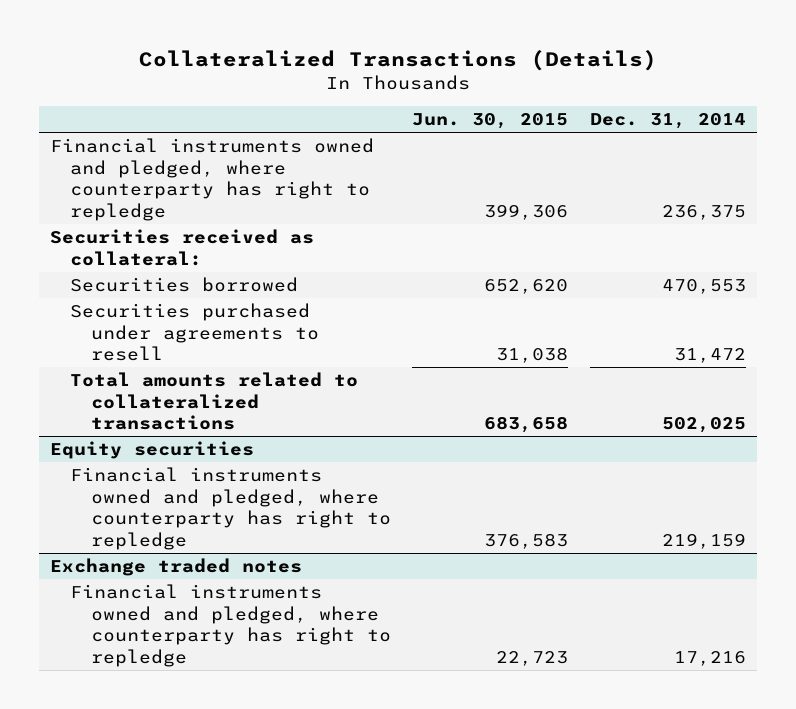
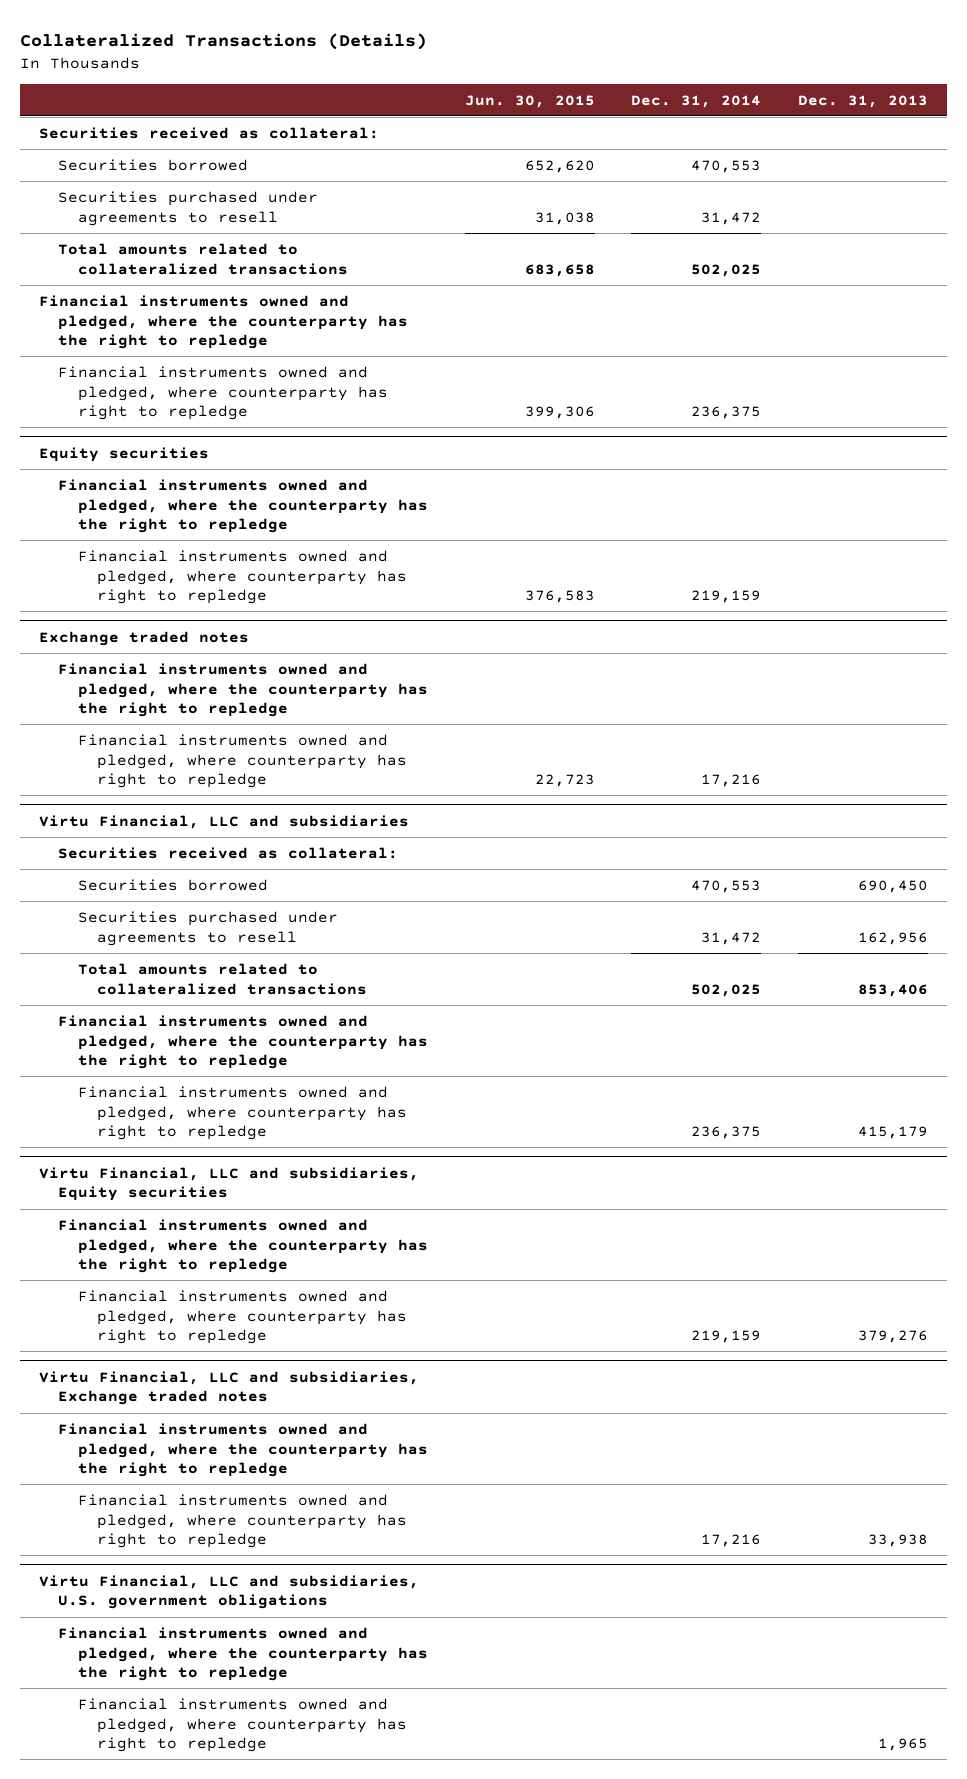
none -> [798,94,929,108] Dec. 31, 2013
none -> [38,294,409,350] Financial instruments owned and pledged, where the counterparty has the right to repledge
[49,138,374,221] Financial instruments owned and pledged, where counterparty has right to repledge -> [58,365,388,421] Financial instruments owned and pledged, where counterparty has right to repledge
none -> [58,478,428,534] Financial instruments owned and pledged, where the counterparty has the right to repledge
none -> [58,662,428,718] Financial instruments owned and pledged, where the counterparty has the right to repledge
none -> [38,814,409,829] Virtu Financial, LLC and subsidiaries
none -> [58,846,399,859] Securities received as collateral:
none -> [77,878,268,891] Securities borrowed
none -> [77,910,338,946] Securities purchased under agreements to resell
none -> [77,962,368,995] Total amounts related to collateralized transactions
none -> [58,1014,428,1070] Financial instruments owned and pledged, where the counterparty has the right to repledge
none -> [77,1085,408,1141] Financial instruments owned and pledged, where counterparty has right to repledge
none -> [38,1166,419,1202] Virtu Financial, LLC and subsidiaries, Equity securities
none -> [58,1218,428,1274] Financial instruments owned and pledged, where the counterparty has the right to repledge
none -> [77,1289,408,1345] Financial instruments owned and pledged, where counterparty has right to repledge
none -> [38,1370,419,1406] Virtu Financial, LLC and subsidiaries, Exchange traded notes
none -> [58,1422,428,1478] Financial instruments owned and pledged, where the counterparty has the right to repledge
none -> [77,1493,408,1549] Financial instruments owned and pledged, where counterparty has right to repledge
none -> [38,1574,419,1610] Virtu Financial, LLC and subsidiaries, U.S. government obligations
none -> [58,1626,428,1682] Financial instruments owned and pledged, where the counterparty has the right to repledge
none -> [77,1697,408,1753] Financial instruments owned and pledged, where counterparty has right to repledge

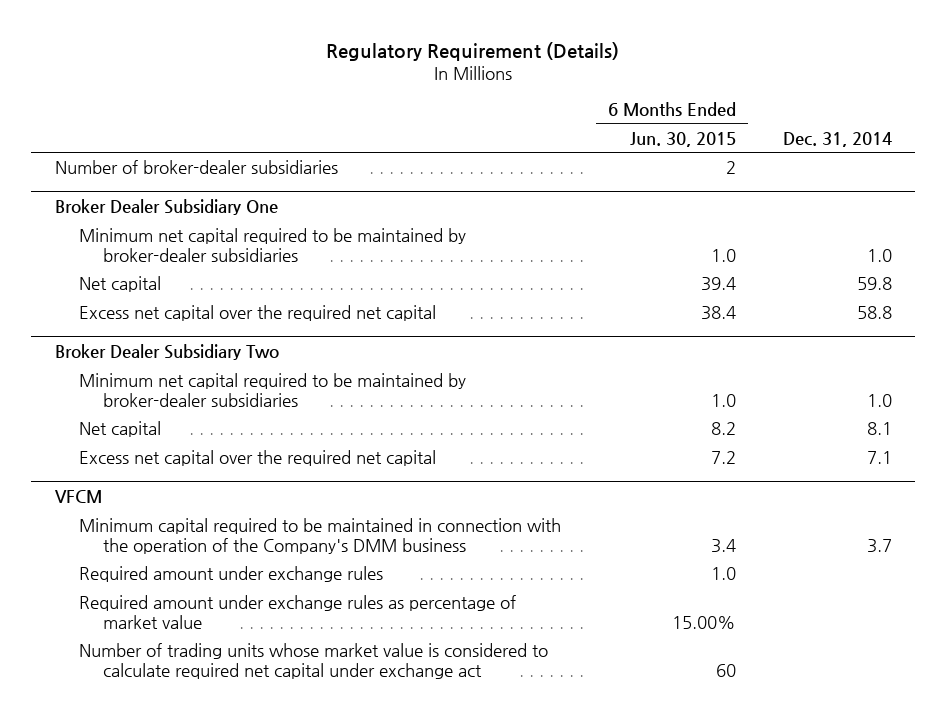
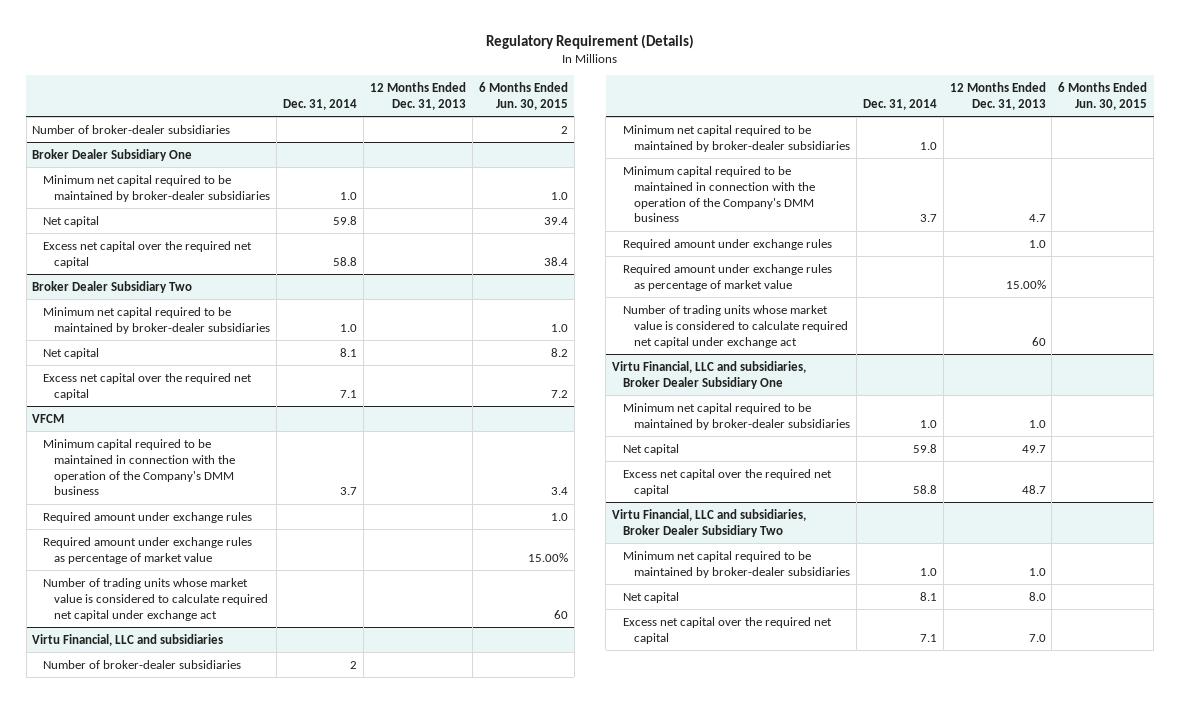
none -> [370,81,467,110] 12 Months Ended Dec. 31, 2013
none -> [32,633,224,646] Virtu Financial, LLC and subsidiaries
none -> [43,659,242,669] Number of broker-dealer subsidiaries
none -> [623,124,850,152] Minimum net capital required to be maintained by broker-dealer subsidiaries
none -> [623,165,815,223] Minimum capital required to be maintained in connection with the operation of the Company's DMM business
none -> [623,238,833,250] Required amount under exchange rules
none -> [623,263,833,291] Required amount under exchange rules as percentage of market value
none -> [623,304,848,348] Number of trading units whose market value is considered to calculate required net capital under exchange act
none -> [612,360,807,389] Virtu Financial, LLC and subsidiaries, Broker Dealer Subsidiary One
none -> [623,402,850,430] Minimum net capital required to be maintained by broker-dealer subsidiaries
none -> [623,443,680,455] Net capital
none -> [623,468,833,496] Excess net capital over the required net capital
none -> [612,508,807,537] Virtu Financial, LLC and subsidiaries, Broker Dealer Subsidiary Two
none -> [623,550,850,578] Minimum net capital required to be maintained by broker-dealer subsidiaries
none -> [623,591,680,603] Net capital
none -> [623,616,833,644] Excess net capital over the required net capital

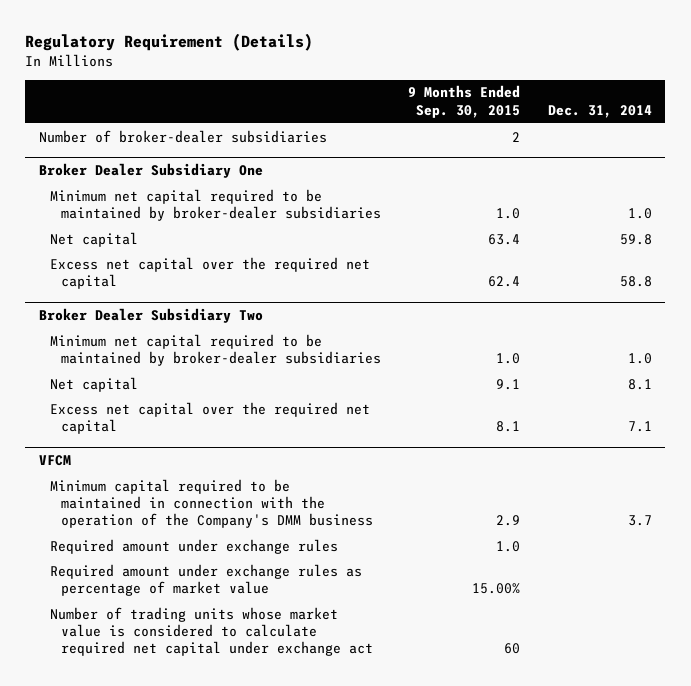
[370,81,467,110] 12 Months Ended Dec. 31, 2013 -> none
[478,81,568,110] 6 Months Ended Jun. 30, 2015 -> none
none -> [408,85,521,118] 9 Months Ended Sep. 30, 2015
[32,633,224,646] Virtu Financial, LLC and subsidiaries -> none
[43,659,242,669] Number of broker-dealer subsidiaries -> none
[623,124,850,152] Minimum net capital required to be maintained by broker-dealer subsidiaries -> none
[623,165,815,223] Minimum capital required to be maintained in connection with the operation of the Company's DMM business -> none
[623,238,833,250] Required amount under exchange rules -> none
[623,263,833,291] Required amount under exchange rules as percentage of market value -> none
[623,304,848,348] Number of trading units whose market value is considered to calculate required net capital under exchange act -> none
[612,360,807,389] Virtu Financial, LLC and subsidiaries, Broker Dealer Subsidiary One -> none
[623,402,850,430] Minimum net capital required to be maintained by broker-dealer subsidiaries -> none
[623,443,680,455] Net capital -> none
[623,468,833,496] Excess net capital over the required net capital -> none
[612,508,807,537] Virtu Financial, LLC and subsidiaries, Broker Dealer Subsidiary Two -> none
[623,550,850,578] Minimum net capital required to be maintained by broker-dealer subsidiaries -> none
[623,591,680,603] Net capital -> none
[623,616,833,644] Excess net capital over the required net capital -> none

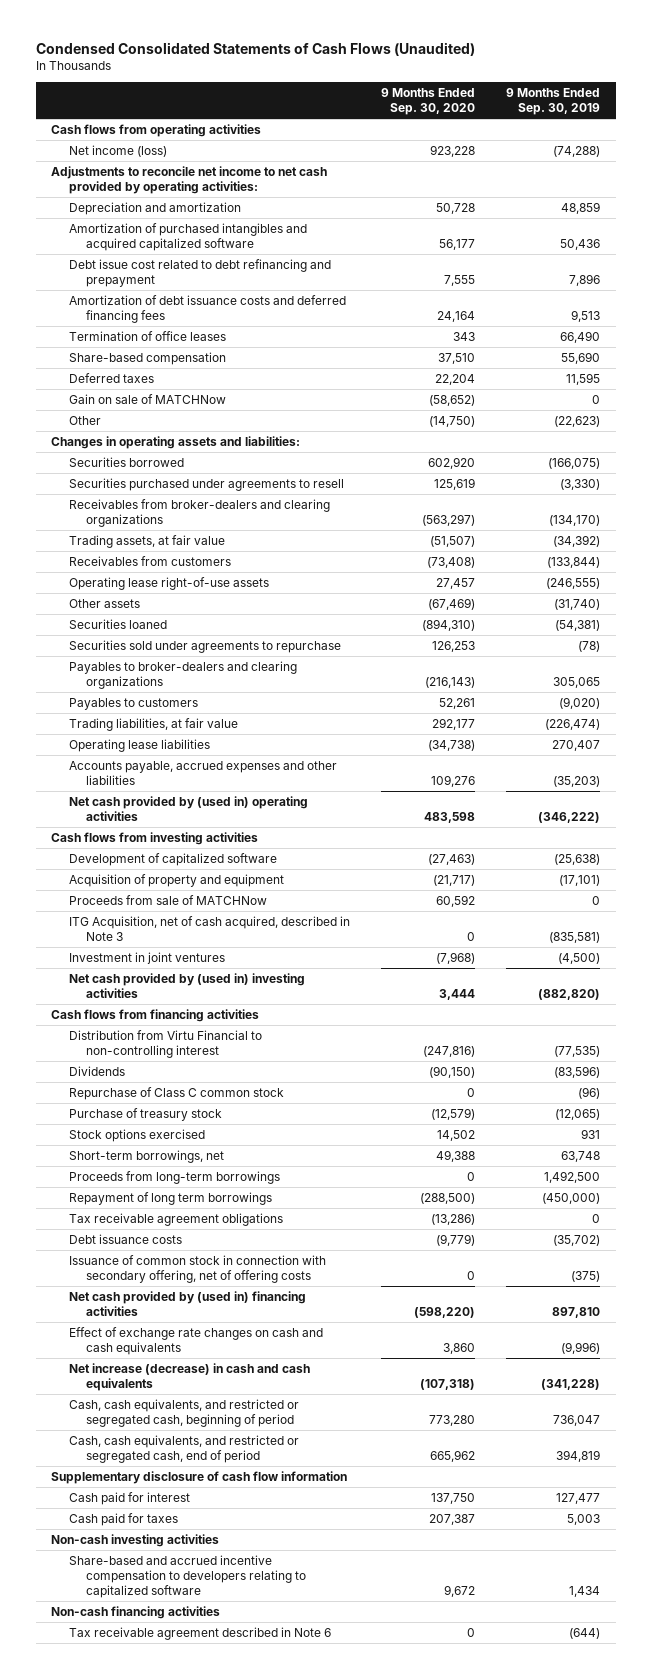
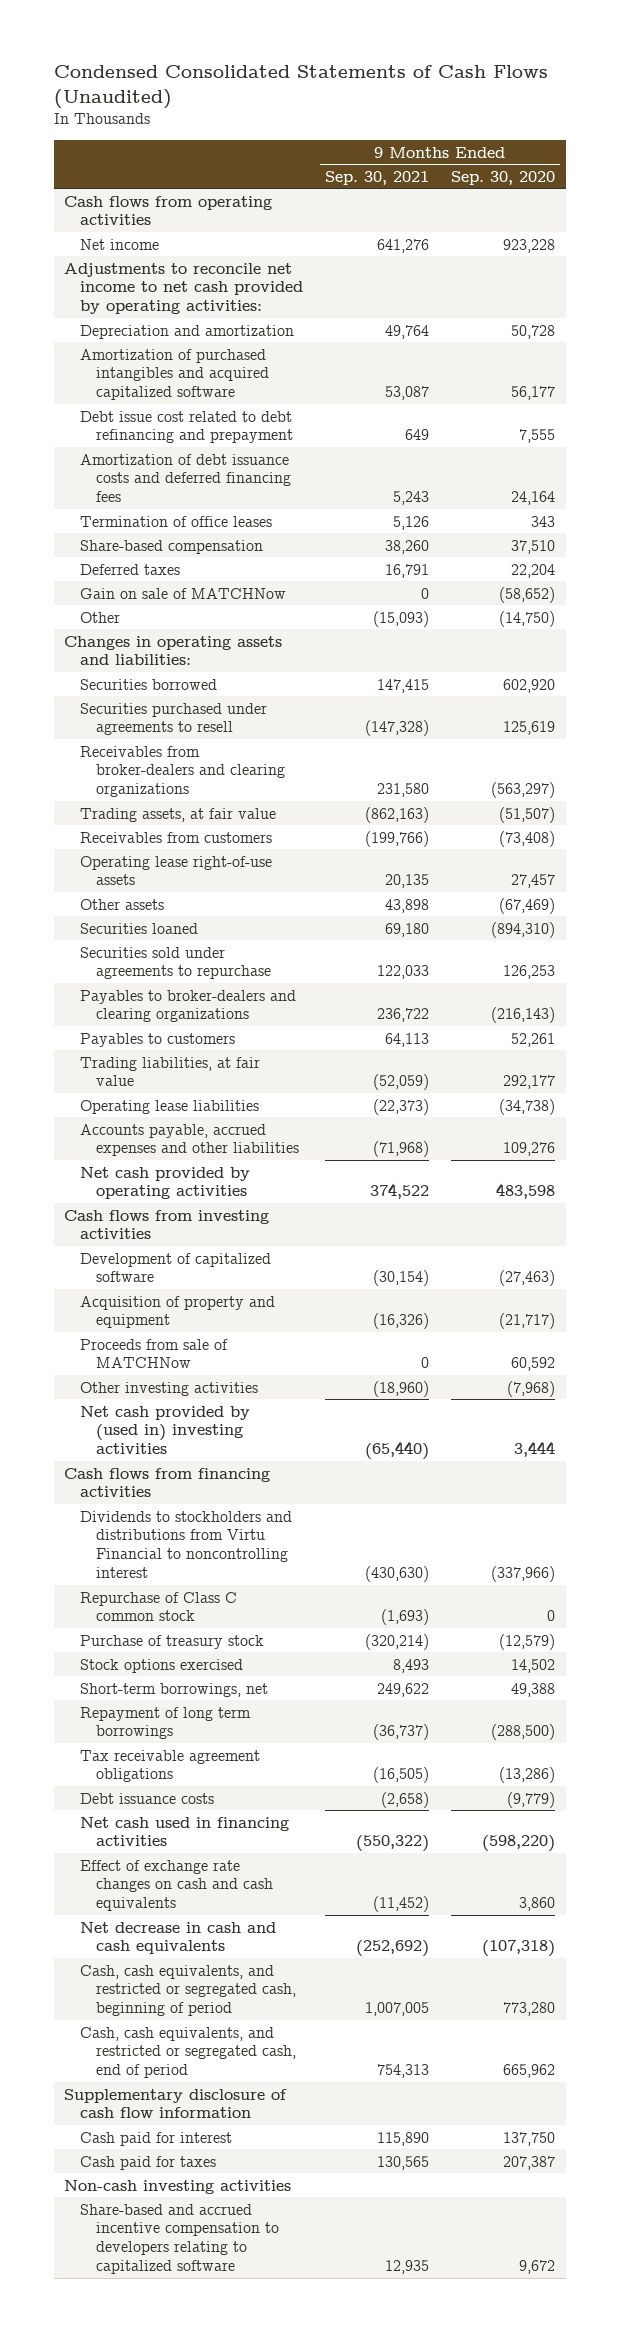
[506,88,601,116] 9 Months Ended Sep. 30, 2019 -> none
none -> [325,170,430,185] Sep. 30, 2021
[68,144,167,157] Net income (loss) -> [80,238,160,250] Net income
[68,795,308,821] Net cash provided by (used in) operating activities -> [80,1166,251,1200] Net cash provided by operating activities
[68,915,350,941] ITG Acquisition, net of cash acquired, described in Note 3 -> none
[68,951,225,964] Investment in joint ventures -> [80,1381,259,1396] Other investing activities
[68,1065,125,1076] Dividends -> none
[68,1029,262,1058] Distribution from Virtu Financial to non-controlling interest -> [80,1510,293,1579] Dividends to stockholders and distributions from Virtu Financial to noncontrolling interest
[422,1045,475,1057] (247,816) -> [490,1566,555,1583] (337,966)
[68,1170,280,1184] Proceeds from long-term borrowings -> none
[68,1254,326,1283] Issuance of common stock in connection with secondary offering, net of offering costs -> none
[68,1290,306,1316] Net cash provided by (used in) financing activities -> [80,1816,290,1847] Net cash used in financing activities
[68,1362,310,1391] Net increase (decrease) in cash and cash equivalents -> [80,1921,277,1955] Net decrease in cash and cash equivalents
[51,1605,221,1619] Non-cash financing activities -> none
[68,1626,331,1640] Tax receivable agreement described in Note 6 -> none

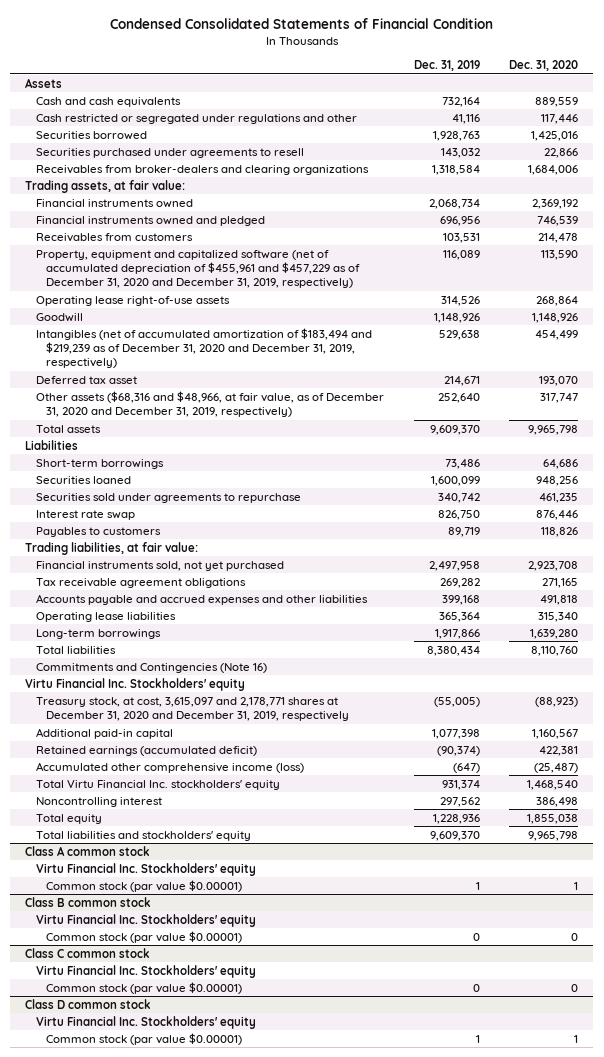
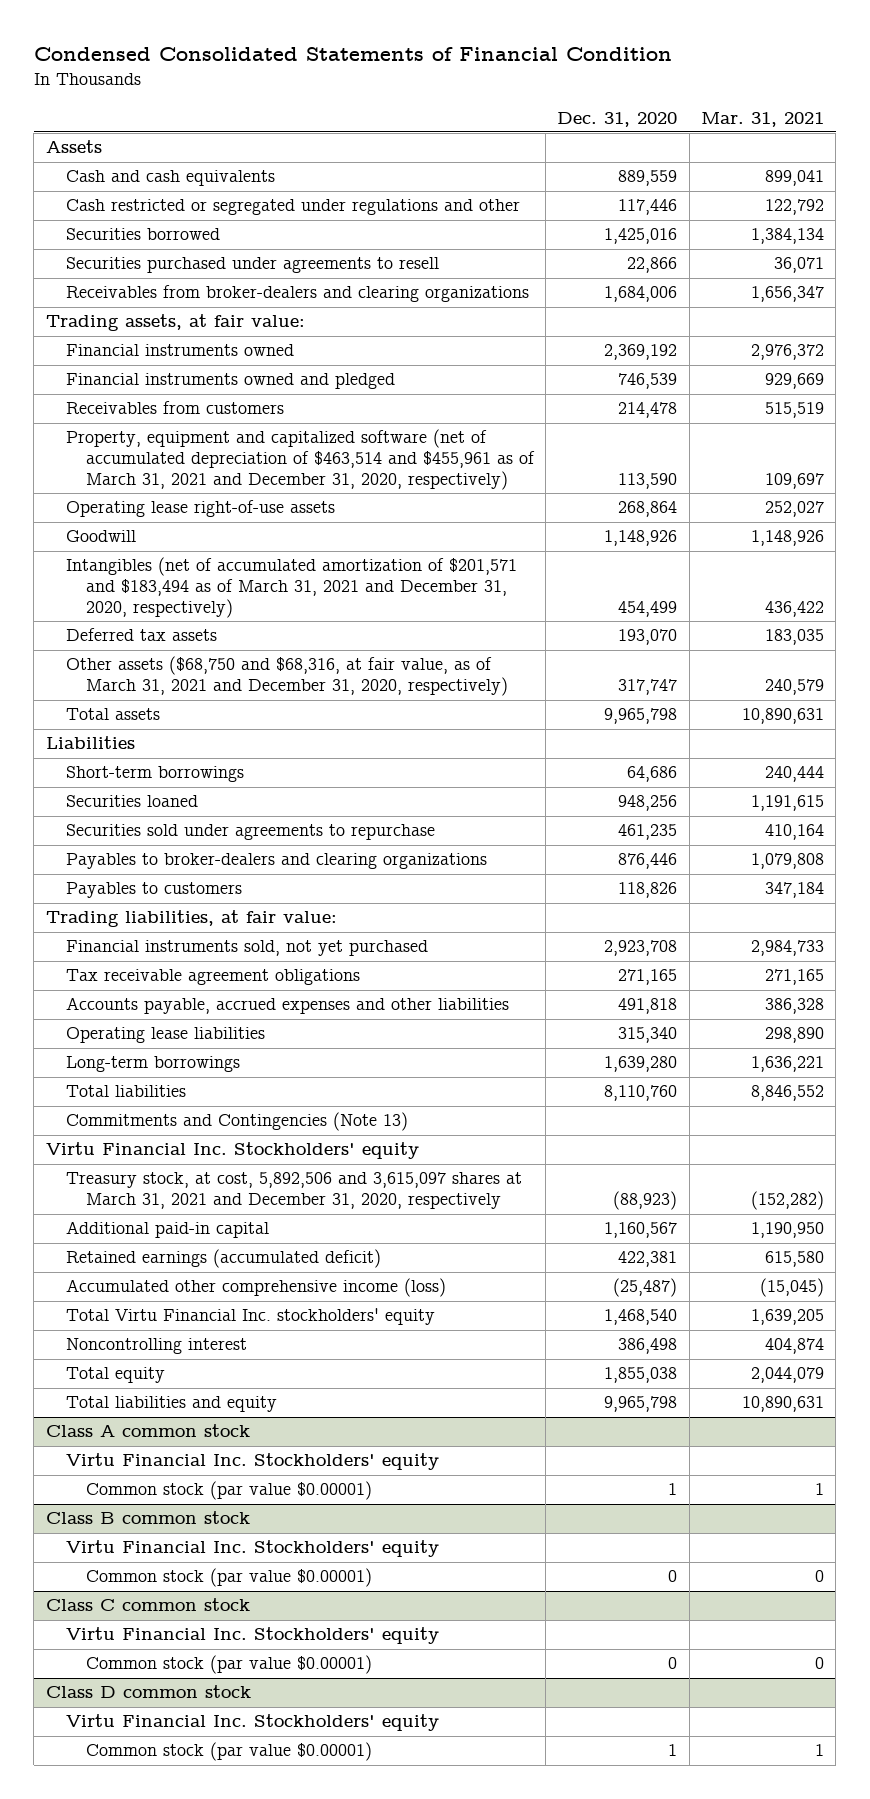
[413,60,480,72] Dec. 31, 2019 -> none
none -> [700,111,824,127] Mar. 31, 2021
[35,249,361,289] Property, equipment and capitalized software (net of accumulated depreciation of $455,961 and $457,229 as of December 31, 2020 and December 31, 2019, respectively) -> [65,429,535,491] Property, equipment and capitalized software (net of accumulated depreciation of $463,514 and $455,961 as of March 31, 2021 and December 31, 2020, respectively)
[35,327,372,369] Intangibles (net of accumulated amortization of $183,494 and $219,239 as of December 31, 2020 and December 31, 2019, respectively) -> [65,557,517,619] Intangibles (net of accumulated amortization of $201,571 and $183,494 as of March 31, 2021 and December 31, 2020, respectively)
[35,375,137,384] Deferred tax asset -> [65,628,217,642] Deferred tax assets
[35,390,384,418] Other assets ($68,316 and $48,966, at fair value, as of December 31, 2020 and December 31, 2019, respectively) -> [65,656,508,697] Other assets ($68,750 and $68,316, at fair value, as of March 31, 2021 and December 31, 2020, respectively)
[35,509,135,520] Interest rate swap -> [65,853,487,870] Payables to broker-dealers and clearing organizations
[35,593,368,605] Accounts payable and accrued expenses and other liabilities -> [65,997,509,1015] Accounts payable, accrued expenses and other liabilities
[35,662,267,673] Commitments and Contingencies (Note 16) -> [65,1112,408,1132] Commitments and Contingencies (Note 13)
[35,696,350,722] Treasury stock, at cost, 3,615,097 and 2,178,771 shares at December 31, 2020 and December 31, 2019, respectively -> [65,1172,522,1210] Treasury stock, at cost, 5,892,506 and 3,615,097 shares at March 31, 2021 and December 31, 2020, respectively
[35,830,251,841] Total liabilities and stockholders' equity -> [65,1396,277,1413] Total liabilities and equity

